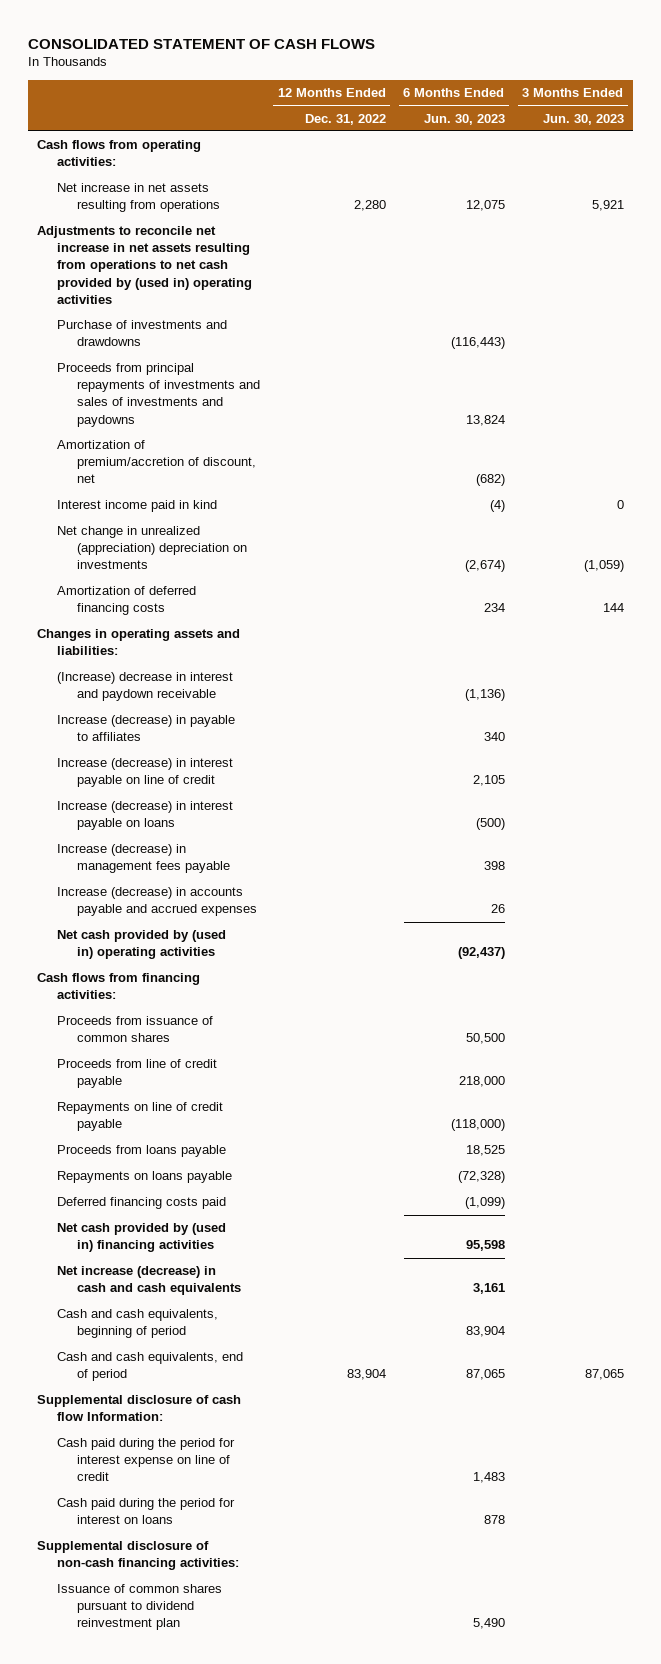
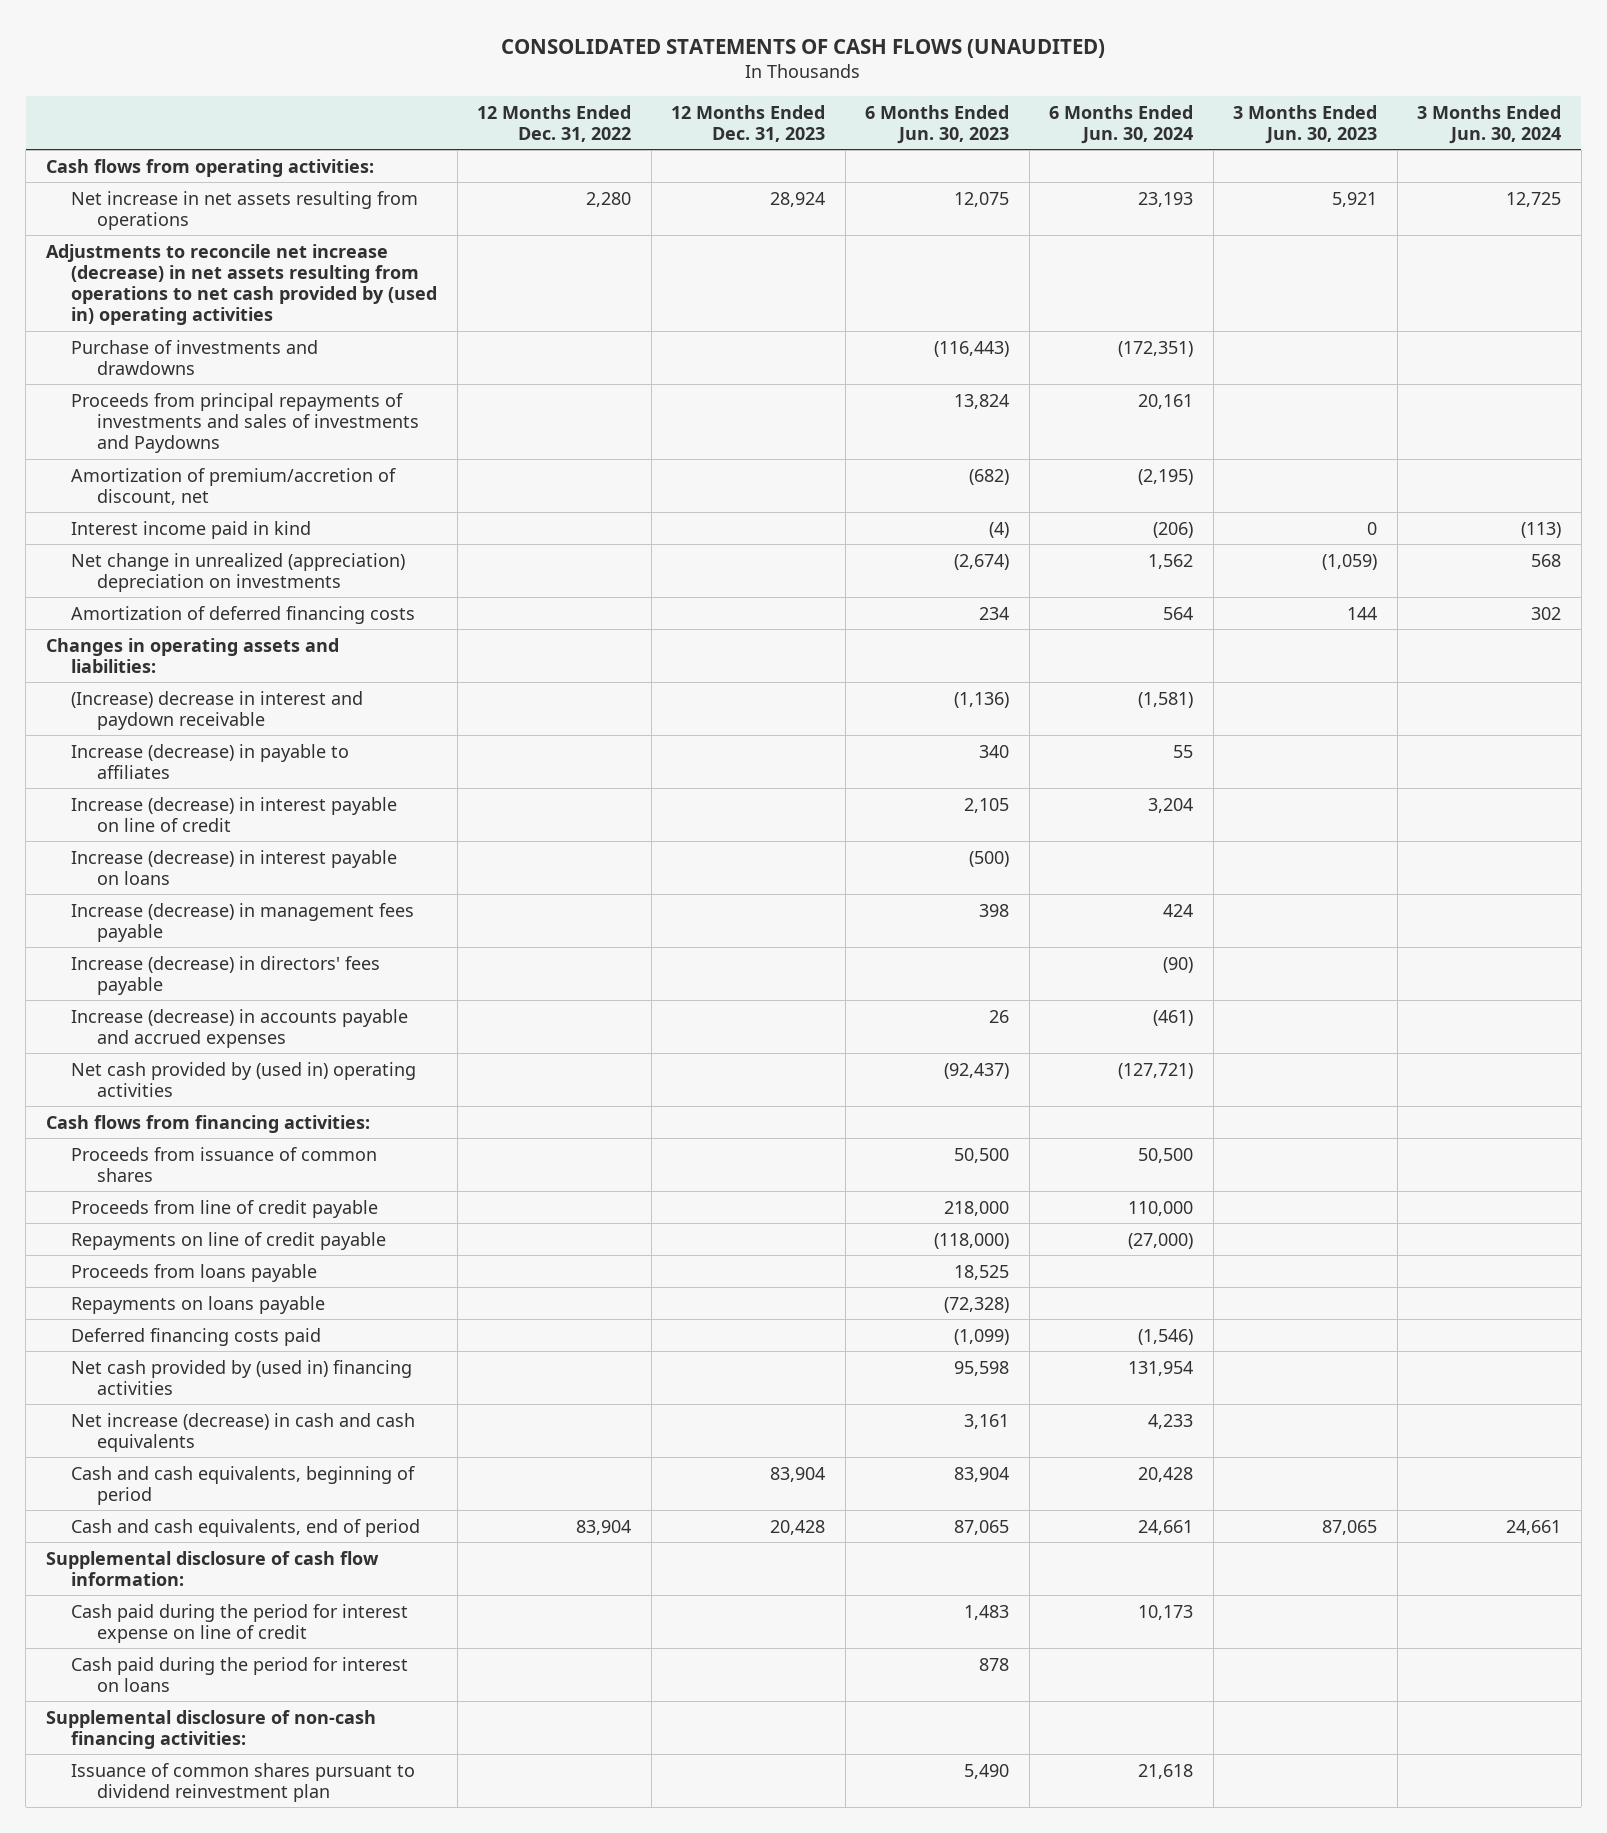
[28,38,376,49] CONSOLIDATED STATEMENT OF CASH FLOWS -> [501,38,1106,58] CONSOLIDATED STATEMENTS OF CASH FLOWS (UNAUDITED)
none -> [671,104,826,142] 12 Months Ended Dec. 31, 2023
none -> [1049,104,1194,144] 6 Months Ended Jun. 30, 2024
none -> [1417,104,1562,144] 3 Months Ended Jun. 30, 2024
[37,226,252,304] Adjustments to reconcile net increase in net assets resulting from operations to net cash provided by (used in) operating activities -> [45,243,438,325] Adjustments to reconcile net increase (decrease) in net assets resulting from operations to net cash provided by (used in) operating activities
[56,363,260,427] Proceeds from principal repayments of investments and sales of investments and paydowns -> [71,392,420,453] Proceeds from principal repayments of investments and sales of investments and Paydowns
none -> [71,955,381,995] Increase (decrease) in directors' fees payable
[37,1395,242,1422] Supplemental disclosure of cash flow Information: -> [45,1550,379,1586] Supplemental disclosure of cash flow information:

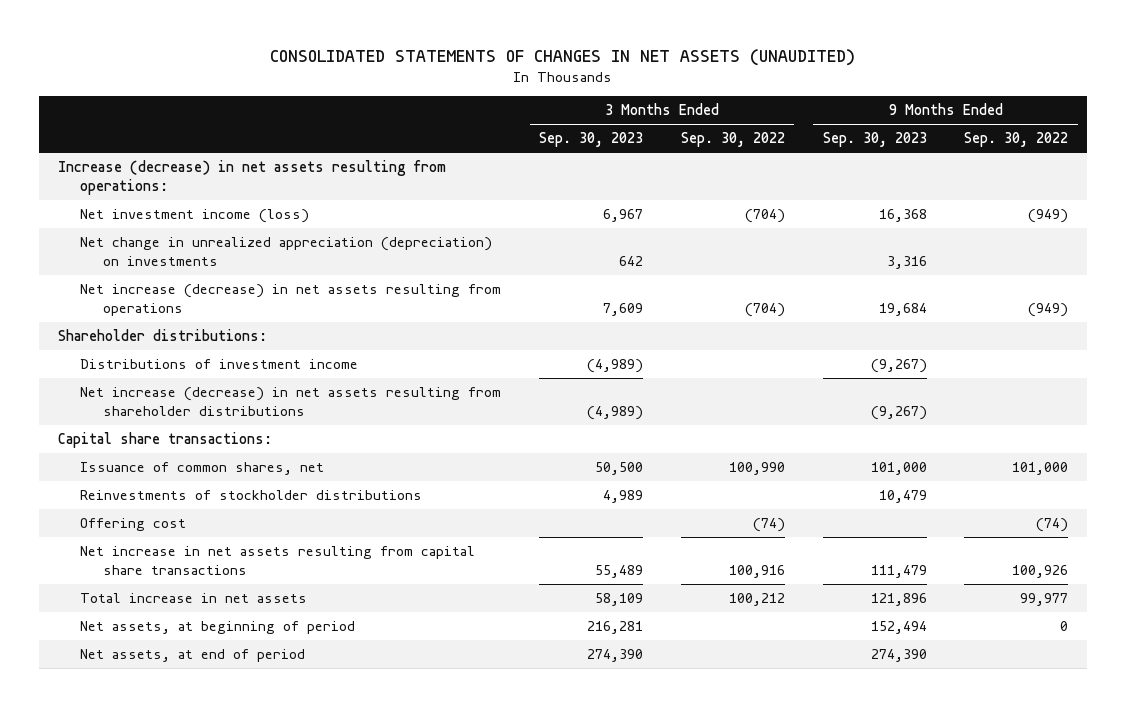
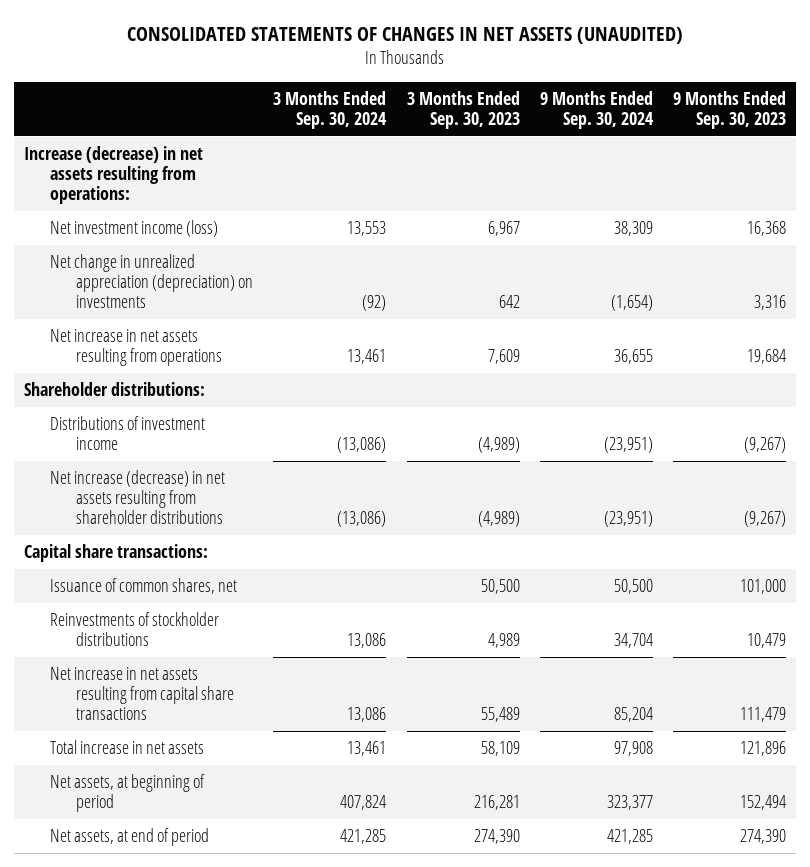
[680,132,785,148] Sep. 30, 2022 -> none
[964,132,1069,148] Sep. 30, 2022 -> none
none -> [273,90,388,129] 3 Months Ended Sep. 30, 2024
none -> [539,90,654,129] 9 Months Ended Sep. 30, 2024
[80,284,502,316] Net increase (decrease) in net assets resulting from operations -> [50,329,223,367] Net increase in net assets resulting from operations
[80,518,187,532] Offering cost -> none

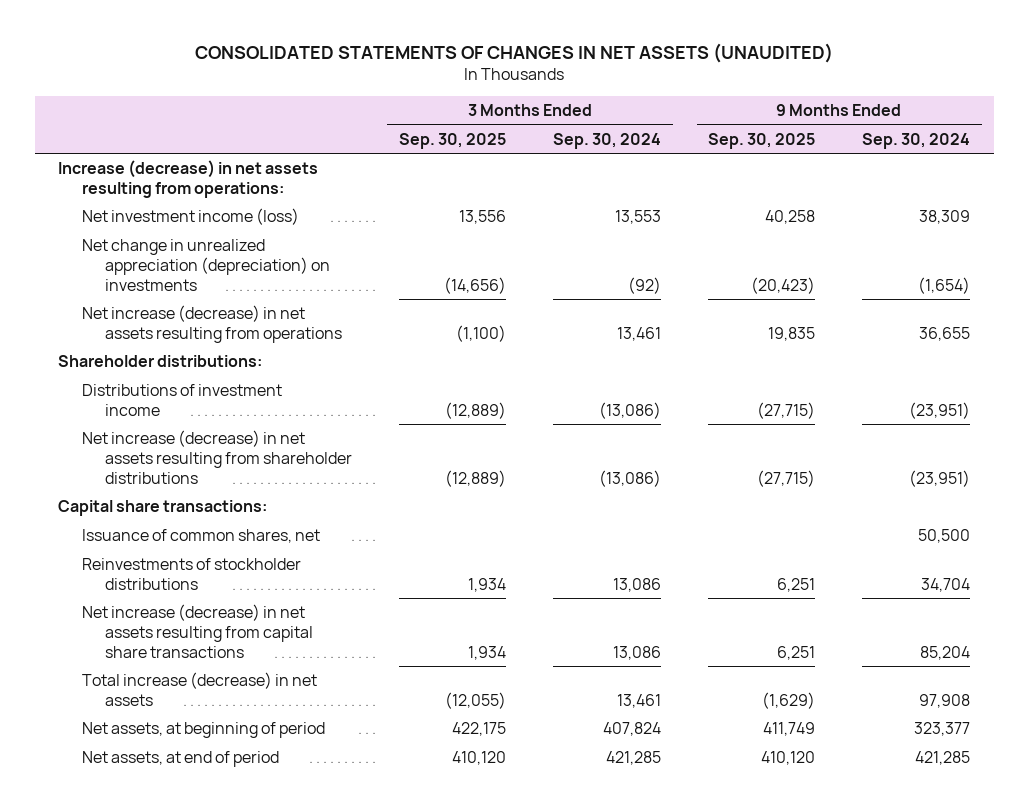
[406,90,520,129] 3 Months Ended Sep. 30, 2023 -> none
[673,90,787,129] 9 Months Ended Sep. 30, 2023 -> none
none -> [399,132,507,149] Sep. 30, 2025
none -> [708,132,816,149] Sep. 30, 2025
[50,329,223,367] Net increase in net assets resulting from operations -> [81,305,343,343] Net increase (decrease) in net assets resulting from operations
[50,667,235,721] Net increase in net assets resulting from capital share transactions -> [81,604,314,658] Net increase (decrease) in net assets resulting from capital share transactions
[50,740,205,755] Total increase in net assets -> [81,672,317,706] Total increase (decrease) in net assets

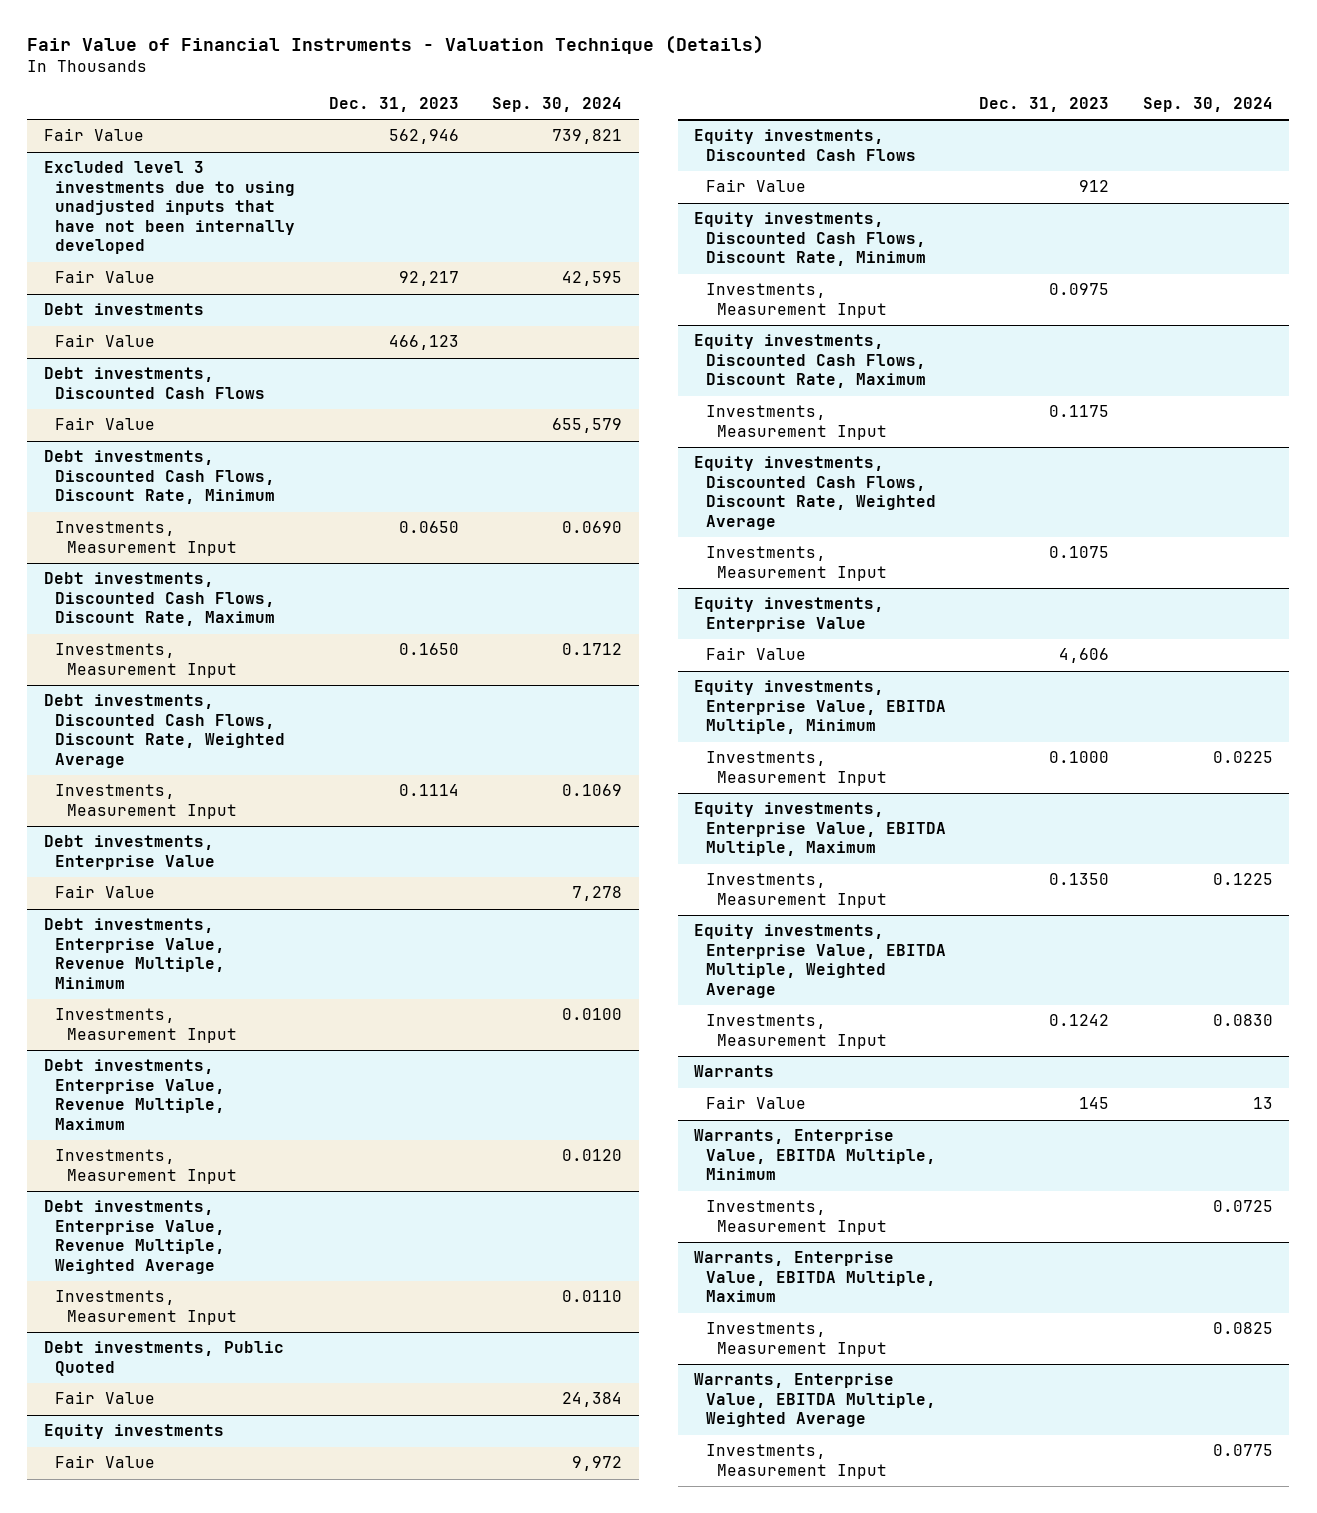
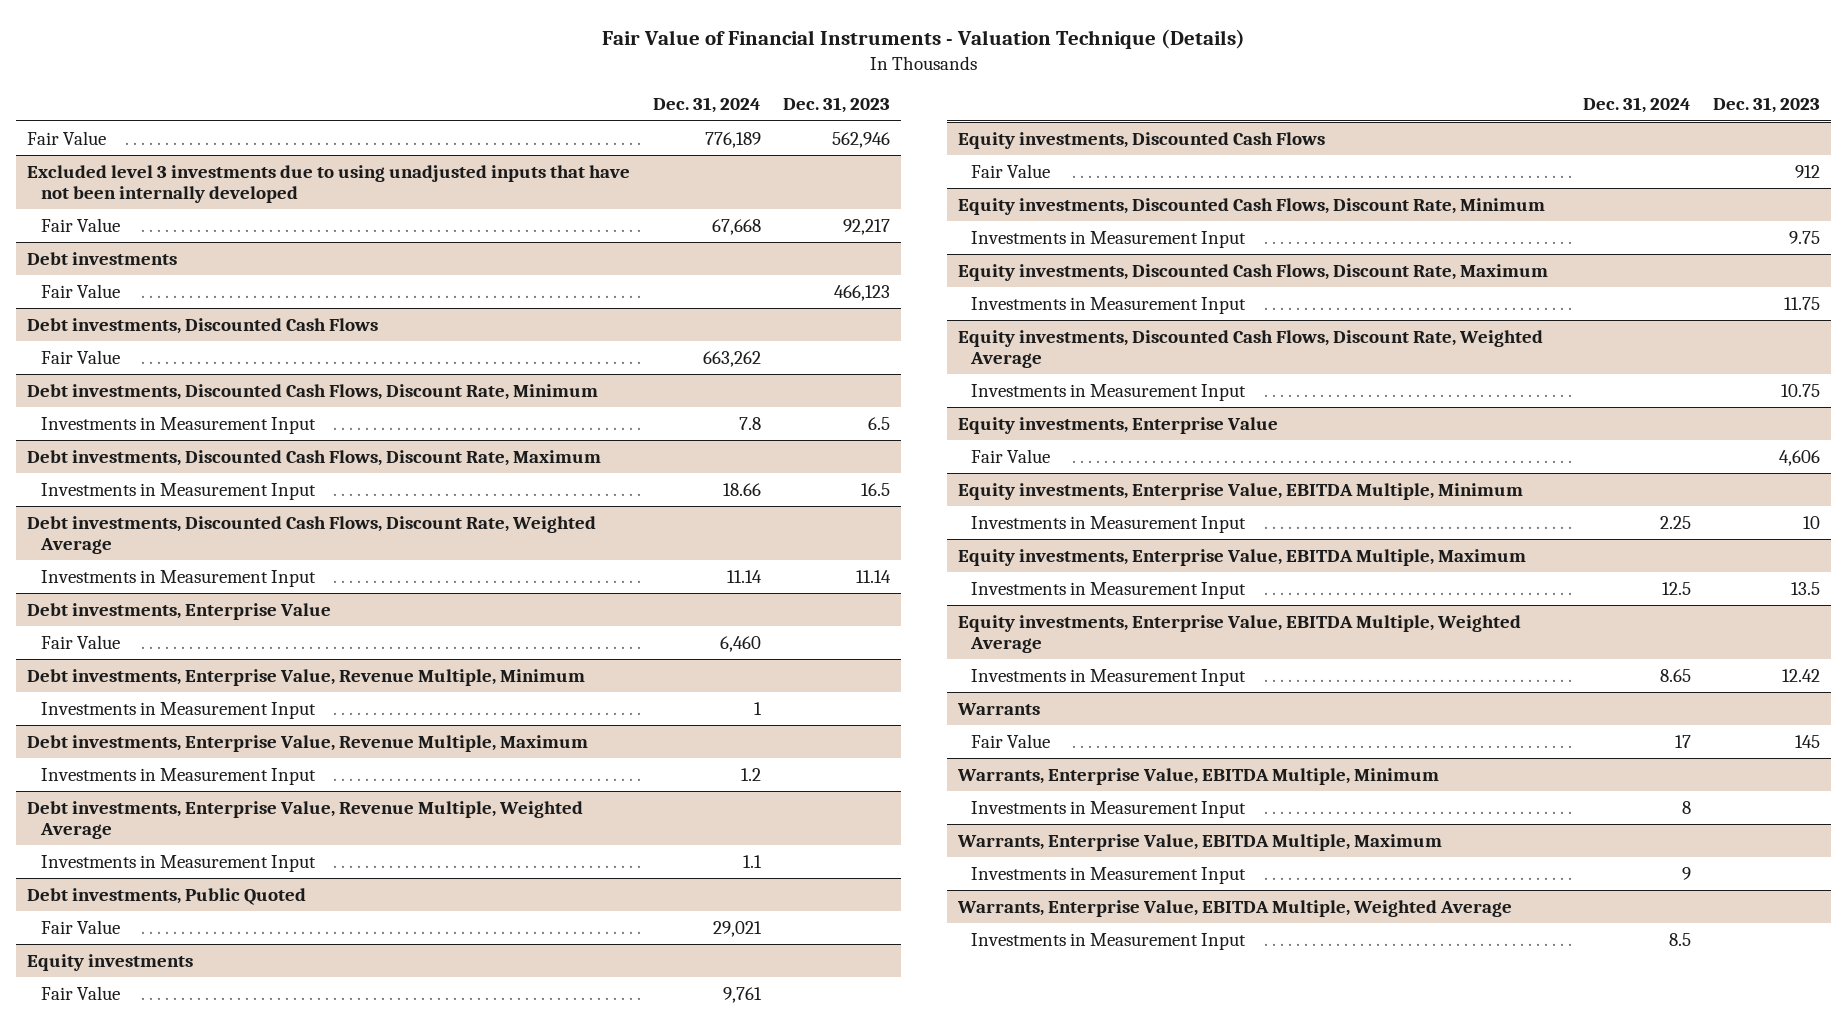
[492,96,623,112] Sep. 30, 2024 -> none
none -> [652,97,761,114] Dec. 31, 2024
[55,521,237,556] Investments, Measurement Input -> [40,416,316,434] Investments in Measurement Input
[398,521,459,534] 0.0650 -> [867,416,890,430] 6.5
[55,643,237,678] Investments, Measurement Input -> [40,482,316,500] Investments in Measurement Input
[398,643,459,656] 0.1650 -> [860,482,890,496] 16.5
[55,784,237,819] Investments, Measurement Input -> [40,569,316,587] Investments in Measurement Input
[398,784,459,797] 0.1114 -> [855,569,891,583] 11.14
[55,1008,237,1043] Investments, Measurement Input -> [40,701,316,719] Investments in Measurement Input
[55,1149,237,1184] Investments, Measurement Input -> [40,767,316,785] Investments in Measurement Input
[55,1290,237,1325] Investments, Measurement Input -> [40,854,316,872] Investments in Measurement Input
[705,283,888,318] Investments, Measurement Input -> [971,230,1247,248] Investments in Measurement Input
[1049,283,1110,296] 0.0975 -> [1789,230,1821,244] 9.75
[705,405,888,440] Investments, Measurement Input -> [971,296,1247,314] Investments in Measurement Input
[1049,405,1110,418] 0.1175 -> [1784,296,1821,310] 11.75
[705,546,888,581] Investments, Measurement Input -> [971,383,1247,401] Investments in Measurement Input
[1049,546,1110,559] 0.1075 -> [1781,383,1821,397] 10.75
[705,751,888,786] Investments, Measurement Input -> [971,515,1247,533] Investments in Measurement Input
[1049,751,1110,764] 0.1000 -> [1803,515,1821,529] 10
[705,873,888,908] Investments, Measurement Input -> [971,581,1247,599] Investments in Measurement Input
[1049,873,1110,886] 0.1350 -> [1791,581,1821,595] 13.5
[705,1014,888,1049] Investments, Measurement Input -> [971,668,1247,686] Investments in Measurement Input
[1049,1014,1110,1027] 0.1242 -> [1782,668,1821,682] 12.42
[705,1200,888,1235] Investments, Measurement Input -> [971,800,1247,818] Investments in Measurement Input
[705,1322,888,1357] Investments, Measurement Input -> [971,866,1247,884] Investments in Measurement Input
[705,1444,888,1479] Investments, Measurement Input -> [971,932,1247,950] Investments in Measurement Input

